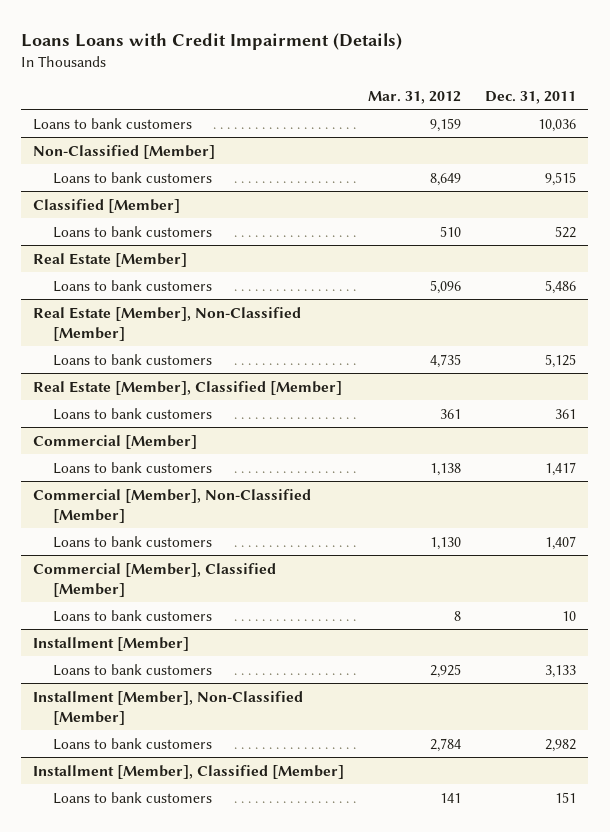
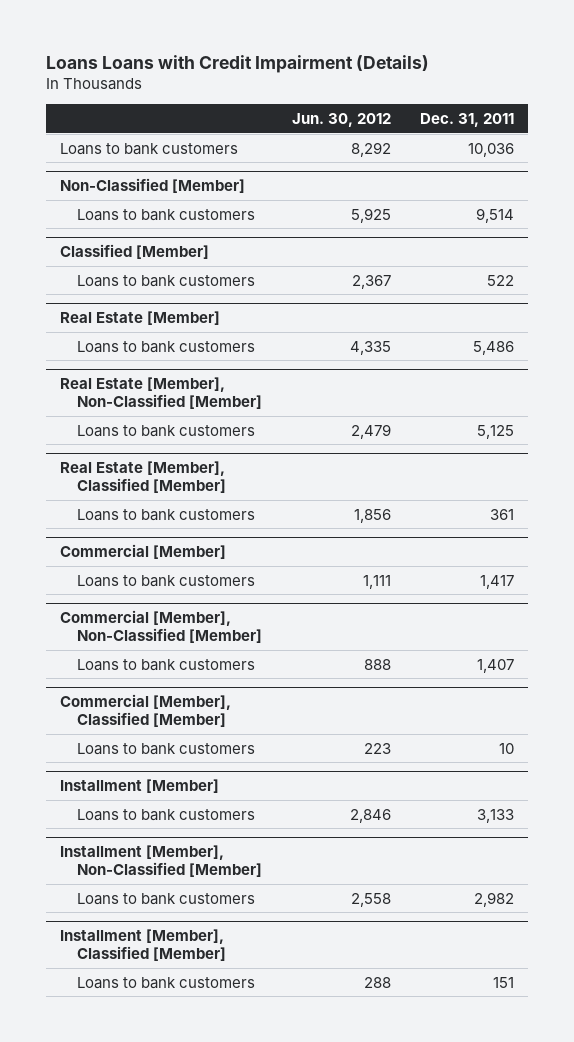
[368,90,462,104] Mar. 31, 2012 -> none
none -> [291,113,391,128] Jun. 30, 2012
[545,171,577,186] 9,515 -> [475,207,514,223] 9,514

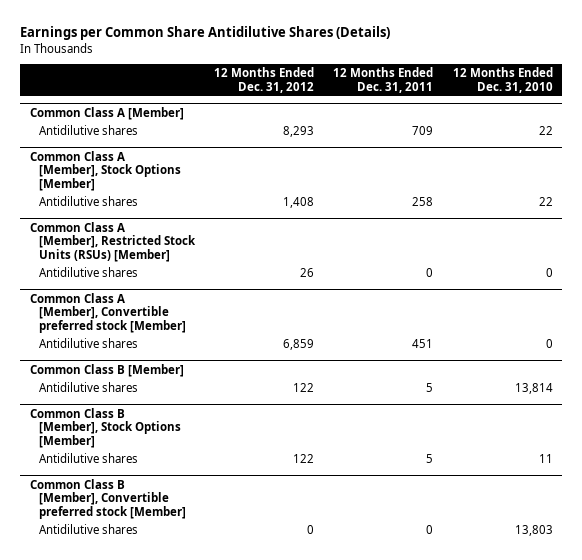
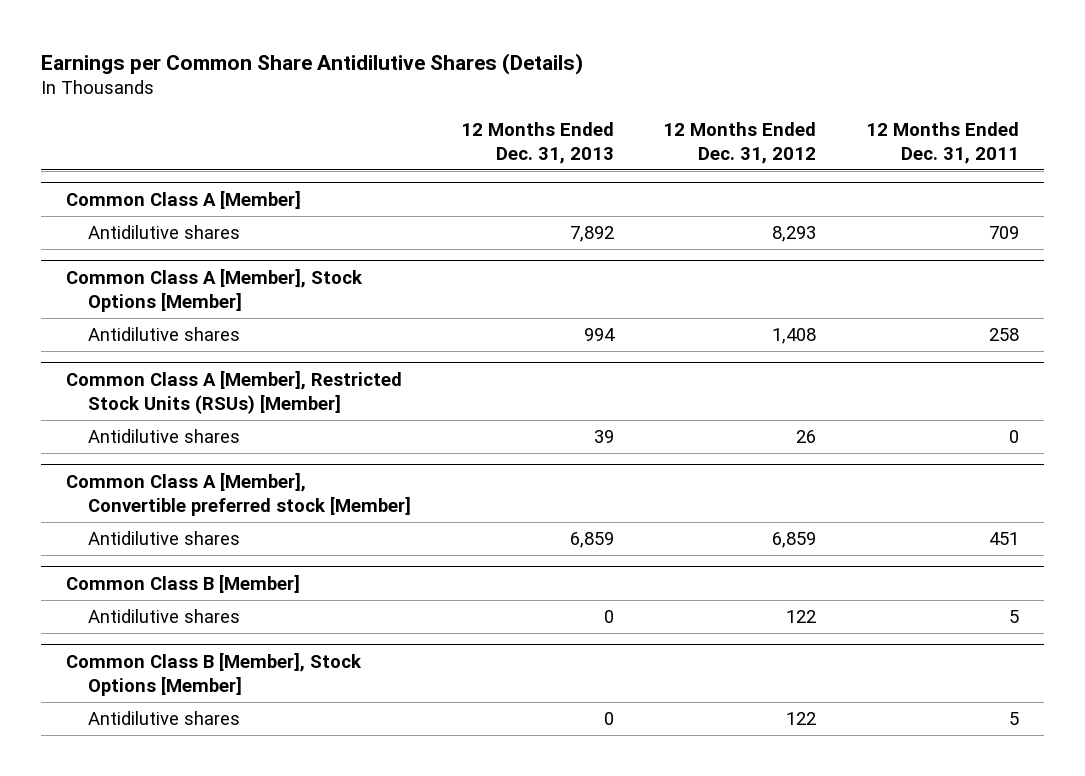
[452,67,553,93] 12 Months Ended Dec. 31, 2010 -> none
none -> [460,121,614,164] 12 Months Ended Dec. 31, 2013
[29,479,186,519] Common Class B [Member], Convertible preferred stock [Member] -> none
[38,524,138,535] Antidilutive shares -> none

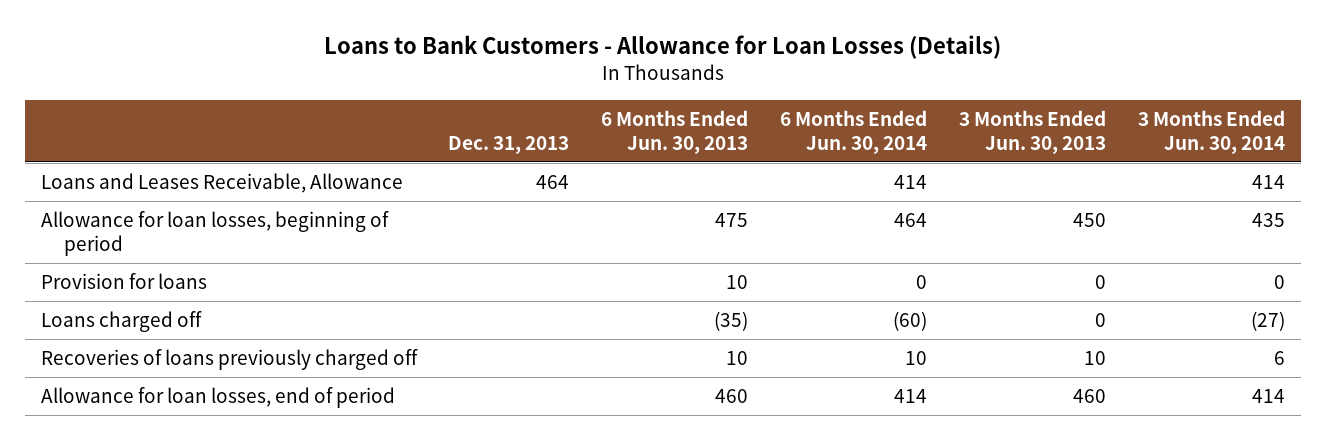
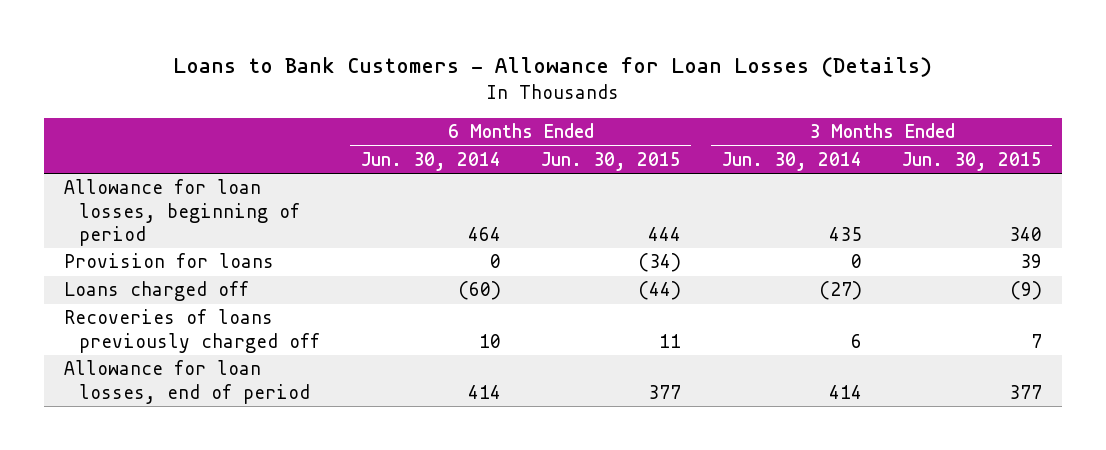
[448,135,570,154] Dec. 31, 2013 -> none
[601,109,749,154] 6 Months Ended Jun. 30, 2013 -> none
[958,109,1106,154] 3 Months Ended Jun. 30, 2013 -> none
none -> [541,151,682,171] Jun. 30, 2015
none -> [902,151,1043,171] Jun. 30, 2015
[40,173,403,194] Loans and Leases Receivable, Allowance -> none

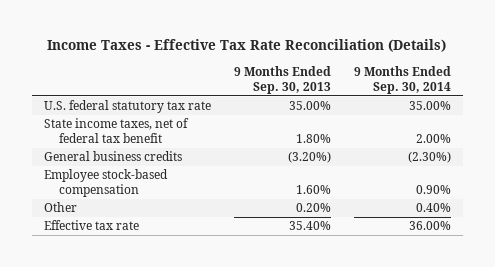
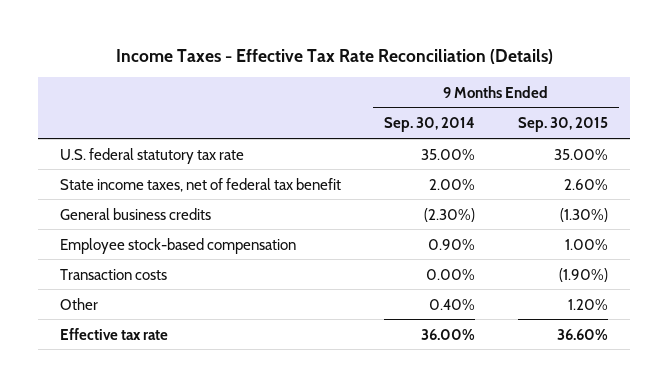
[233,65,331,94] 9 Months Ended Sep. 30, 2013 -> none
none -> [518,117,609,133] Sep. 30, 2015
none -> [59,268,167,280] Transaction costs

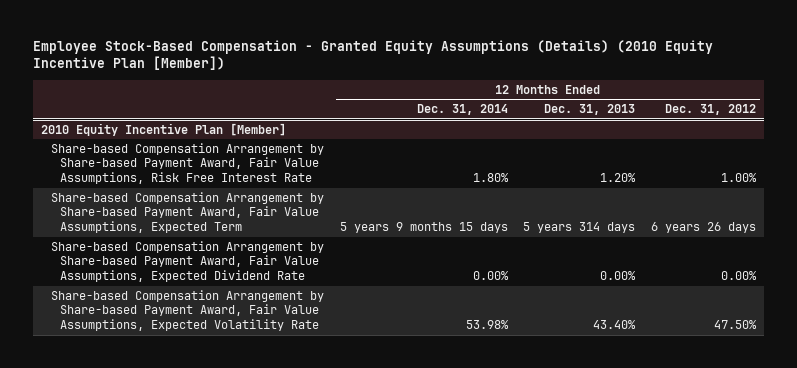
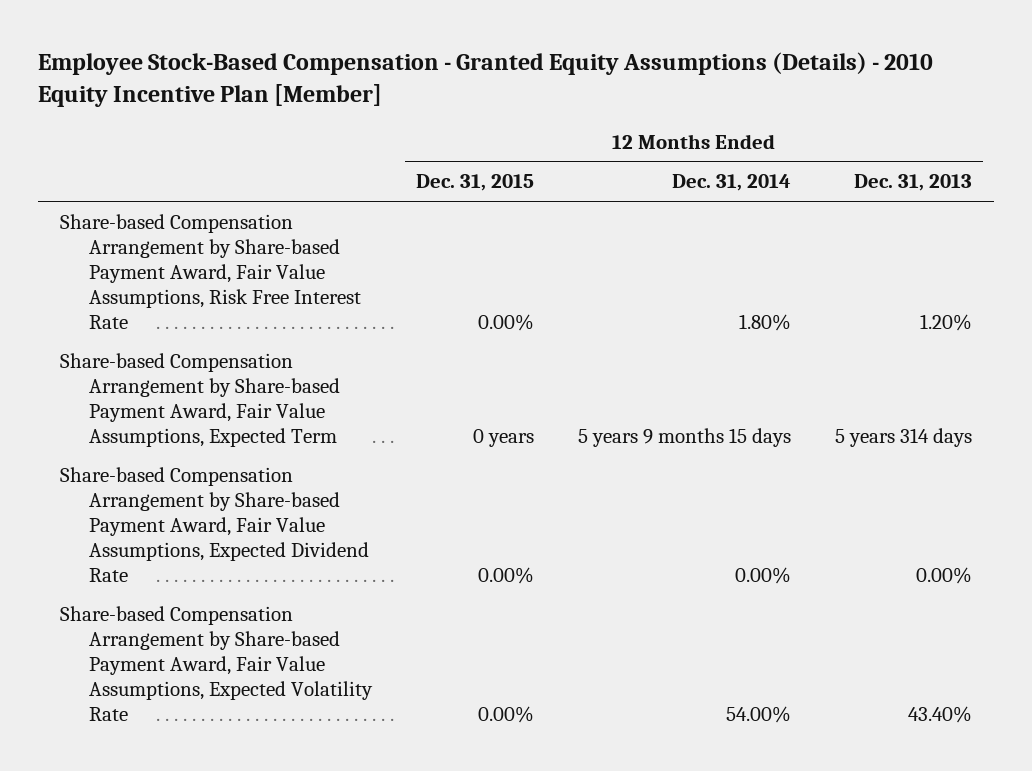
[33,39,714,71] Employee Stock-Based Compensation - Granted Equity Assumptions (Details) (2010 Equity Incentive Plan [Member]) -> [38,51,934,107] Employee Stock-Based Compensation - Granted Equity Assumptions (Details) - 2010 Equity Incentive Plan [Member]
[665,103,757,115] Dec. 31, 2012 -> none
none -> [415,174,534,192] Dec. 31, 2015
[41,122,287,136] 2010 Equity Incentive Plan [Member] -> none
[465,320,509,330] 53.98% -> [725,705,791,723] 54.00%

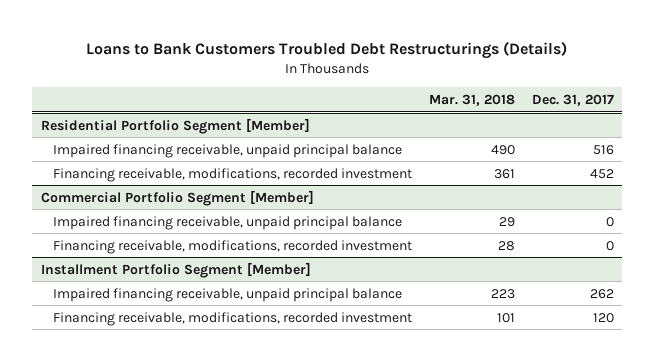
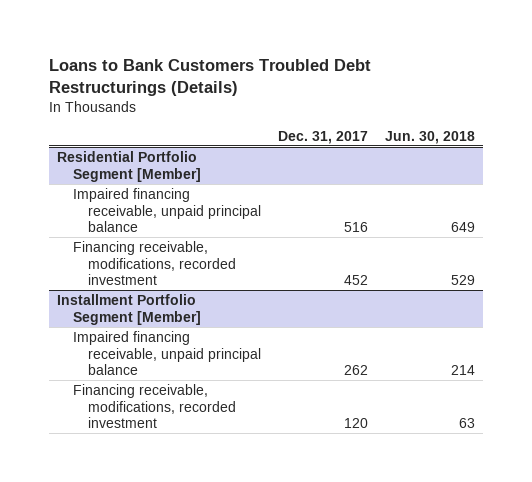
[429,93,516,106] Mar. 31, 2018 -> none
none -> [384,130,475,144] Jun. 30, 2018
[40,189,314,206] Commercial Portfolio Segment [Member] -> none
[53,215,403,230] Impaired financing receivable, unpaid principal balance -> none
[53,239,413,254] Financing receivable, modifications, recorded investment -> none

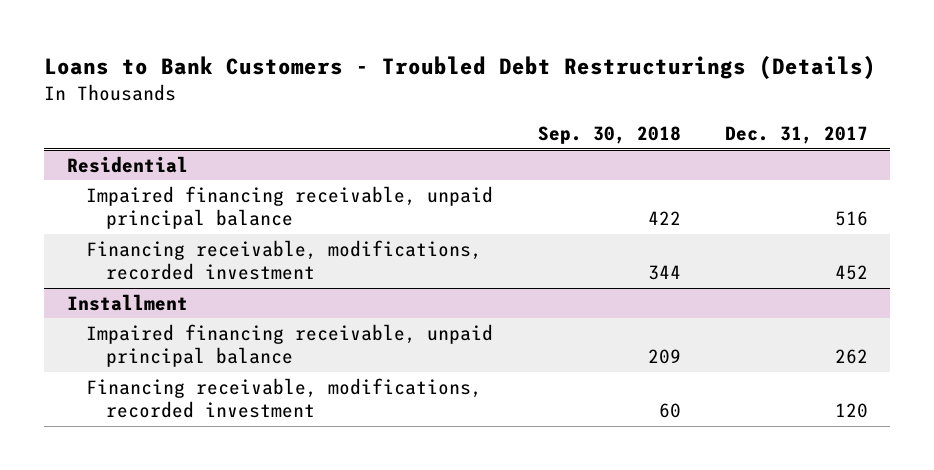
[48,58,371,96] Loans to Bank Customers Troubled Debt Restructurings (Details) -> [44,55,877,79] Loans to Bank Customers - Troubled Debt Restructurings (Details)
[384,130,475,144] Jun. 30, 2018 -> none
none -> [537,126,681,145] Sep. 30, 2018
[56,150,201,182] Residential Portfolio Segment [Member] -> [66,155,188,173] Residential
[56,293,201,325] Installment Portfolio Segment [Member] -> [66,293,188,311] Installment

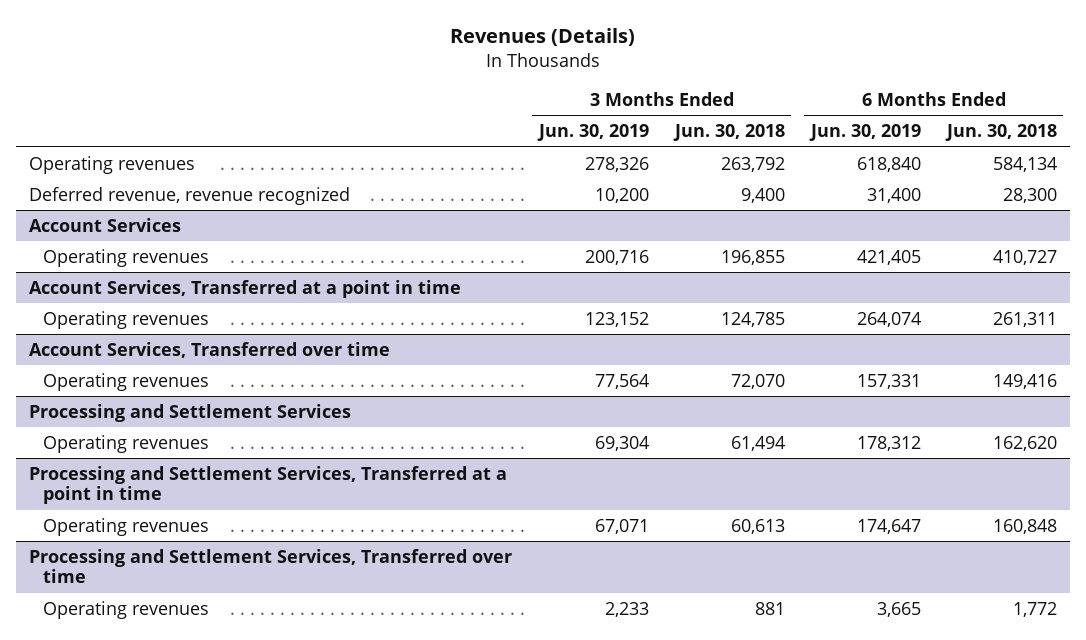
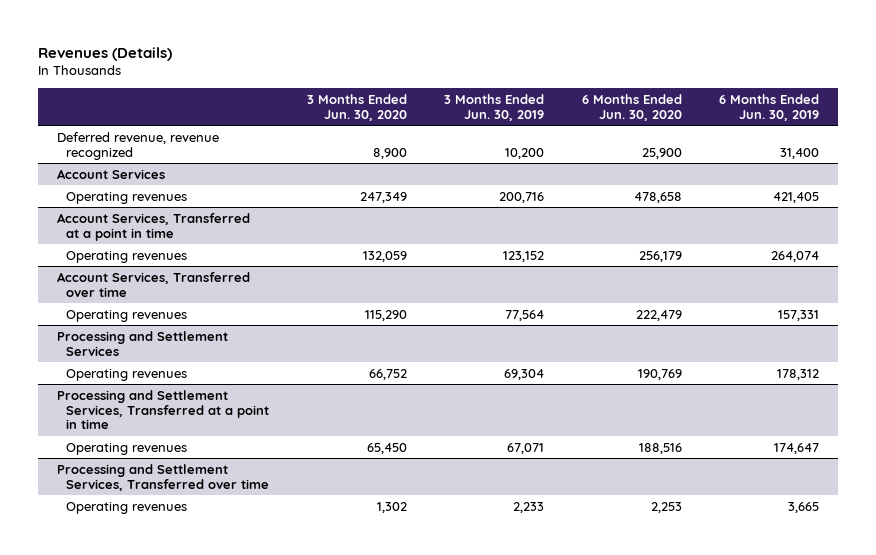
[672,124,785,142] Jun. 30, 2018 -> none
[944,124,1057,142] Jun. 30, 2018 -> none
none -> [306,94,407,121] 3 Months Ended Jun. 30, 2020
none -> [581,94,682,121] 6 Months Ended Jun. 30, 2020
[29,155,196,174] Operating revenues -> none

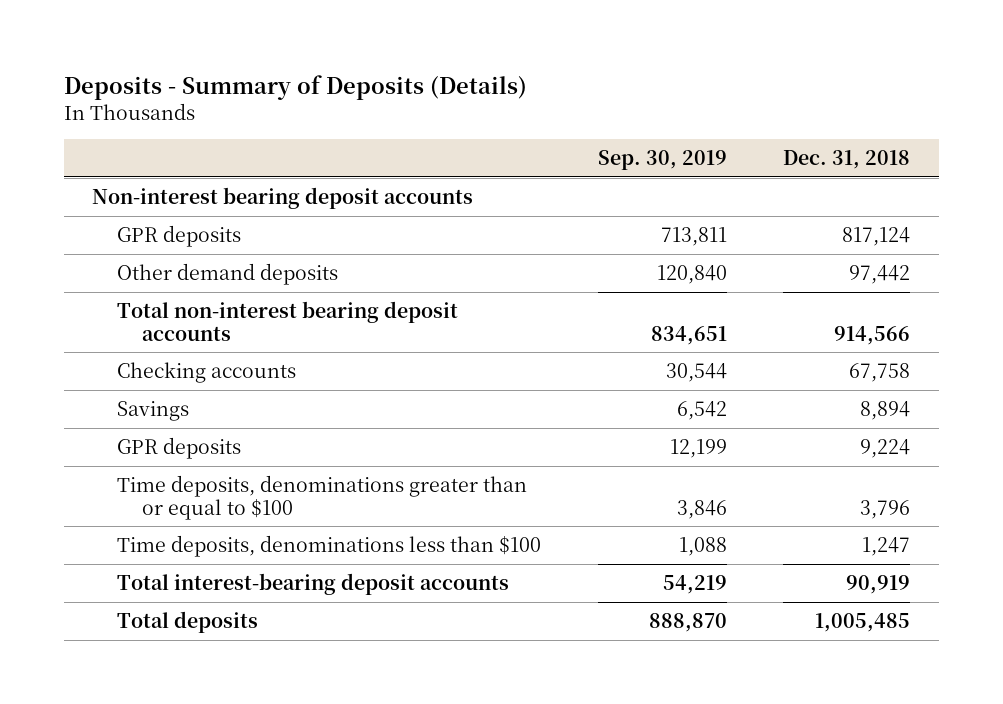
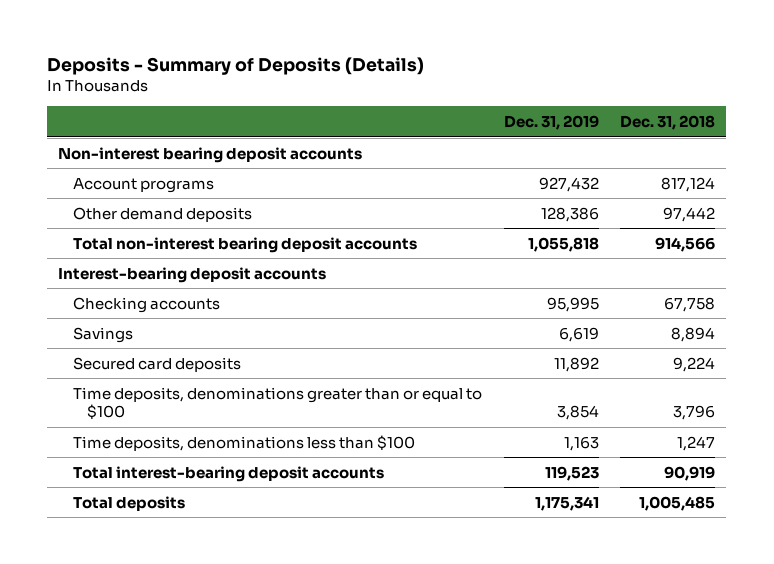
[597,150,727,171] Sep. 30, 2019 -> none
none -> [503,114,599,130] Dec. 31, 2019
[117,224,242,247] GPR deposits -> [72,177,214,193] Account programs
none -> [58,266,327,283] Interest-bearing deposit accounts
[117,436,242,459] GPR deposits -> [72,356,241,372] Secured card deposits

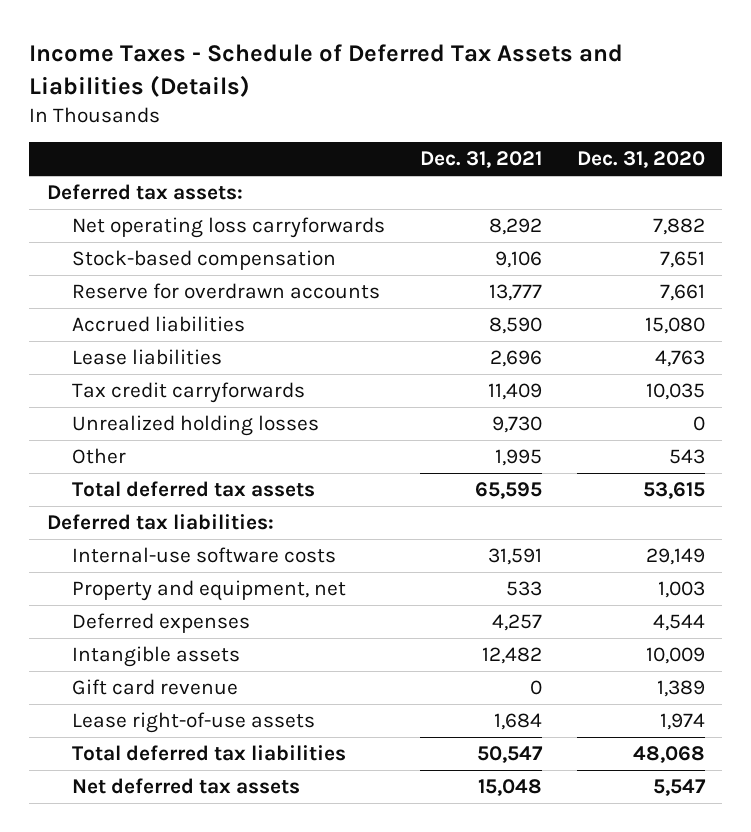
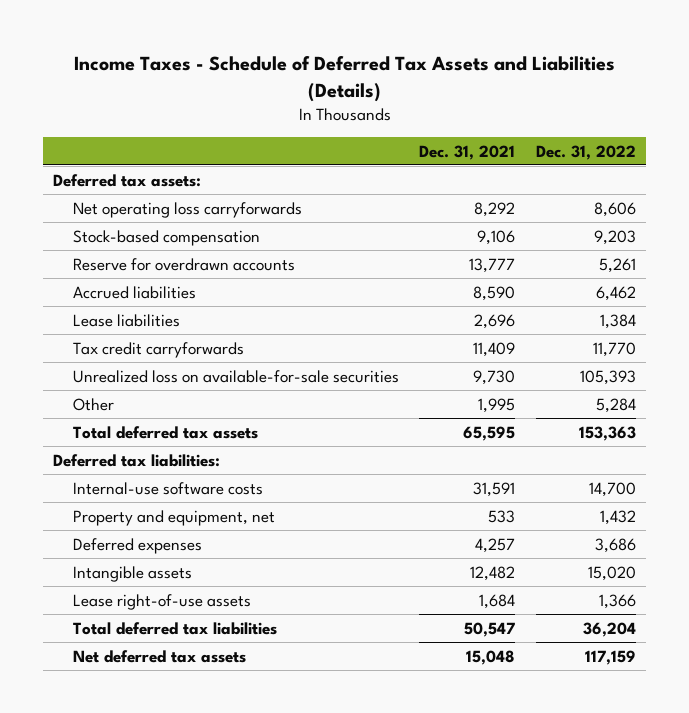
[576,151,705,169] Dec. 31, 2020 -> none
none -> [535,144,636,160] Dec. 31, 2022
[71,414,319,436] Unrealized holding losses -> [73,369,400,383] Unrealized loss on available-for-sale securities
[71,678,238,695] Gift card revenue -> none

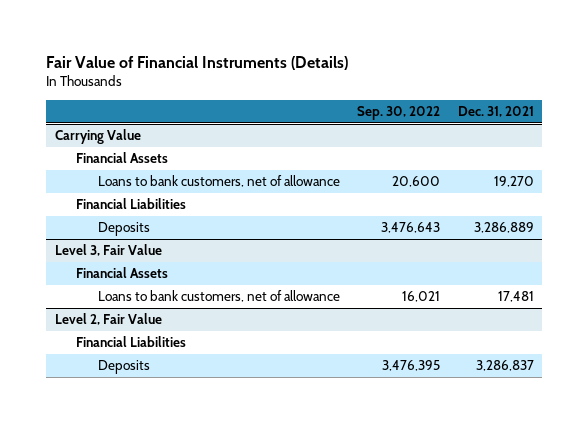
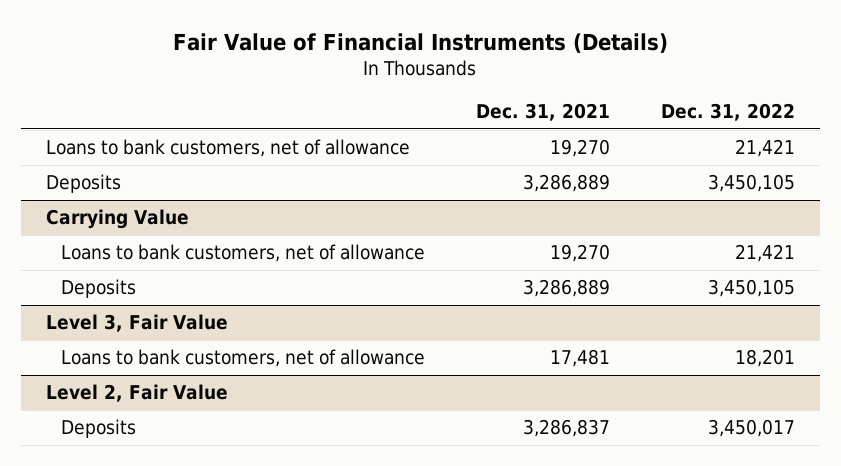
[357,106,441,121] Sep. 30, 2022 -> none
none -> [660,103,795,122] Dec. 31, 2022
none -> [46,139,411,158] Loans to bank customers, net of allowance
none -> [46,174,122,194] Deposits
[76,152,169,164] Financial Assets -> none
[76,198,187,210] Financial Liabilities -> none
[76,267,169,279] Financial Assets -> none
[76,336,187,348] Financial Liabilities -> none

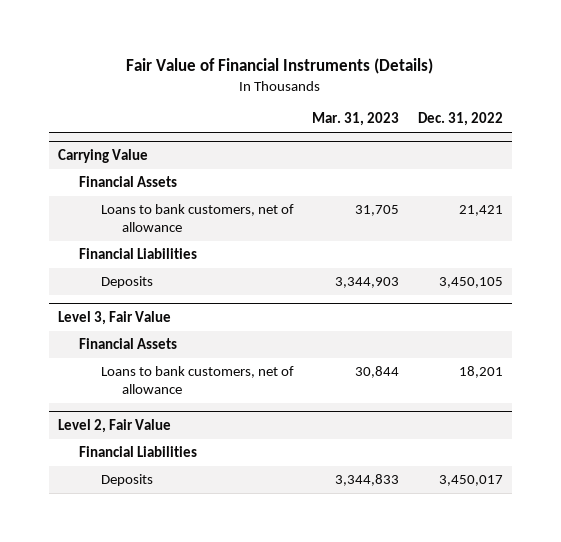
[475,103,610,122] Dec. 31, 2021 -> none
none -> [312,112,400,127] Mar. 31, 2023
[46,139,411,158] Loans to bank customers, net of allowance -> none
[46,174,122,194] Deposits -> none
none -> [79,176,178,188] Financial Assets
none -> [79,248,198,260] Financial Liabilities
none -> [79,338,178,350] Financial Assets
none -> [79,446,198,458] Financial Liabilities

